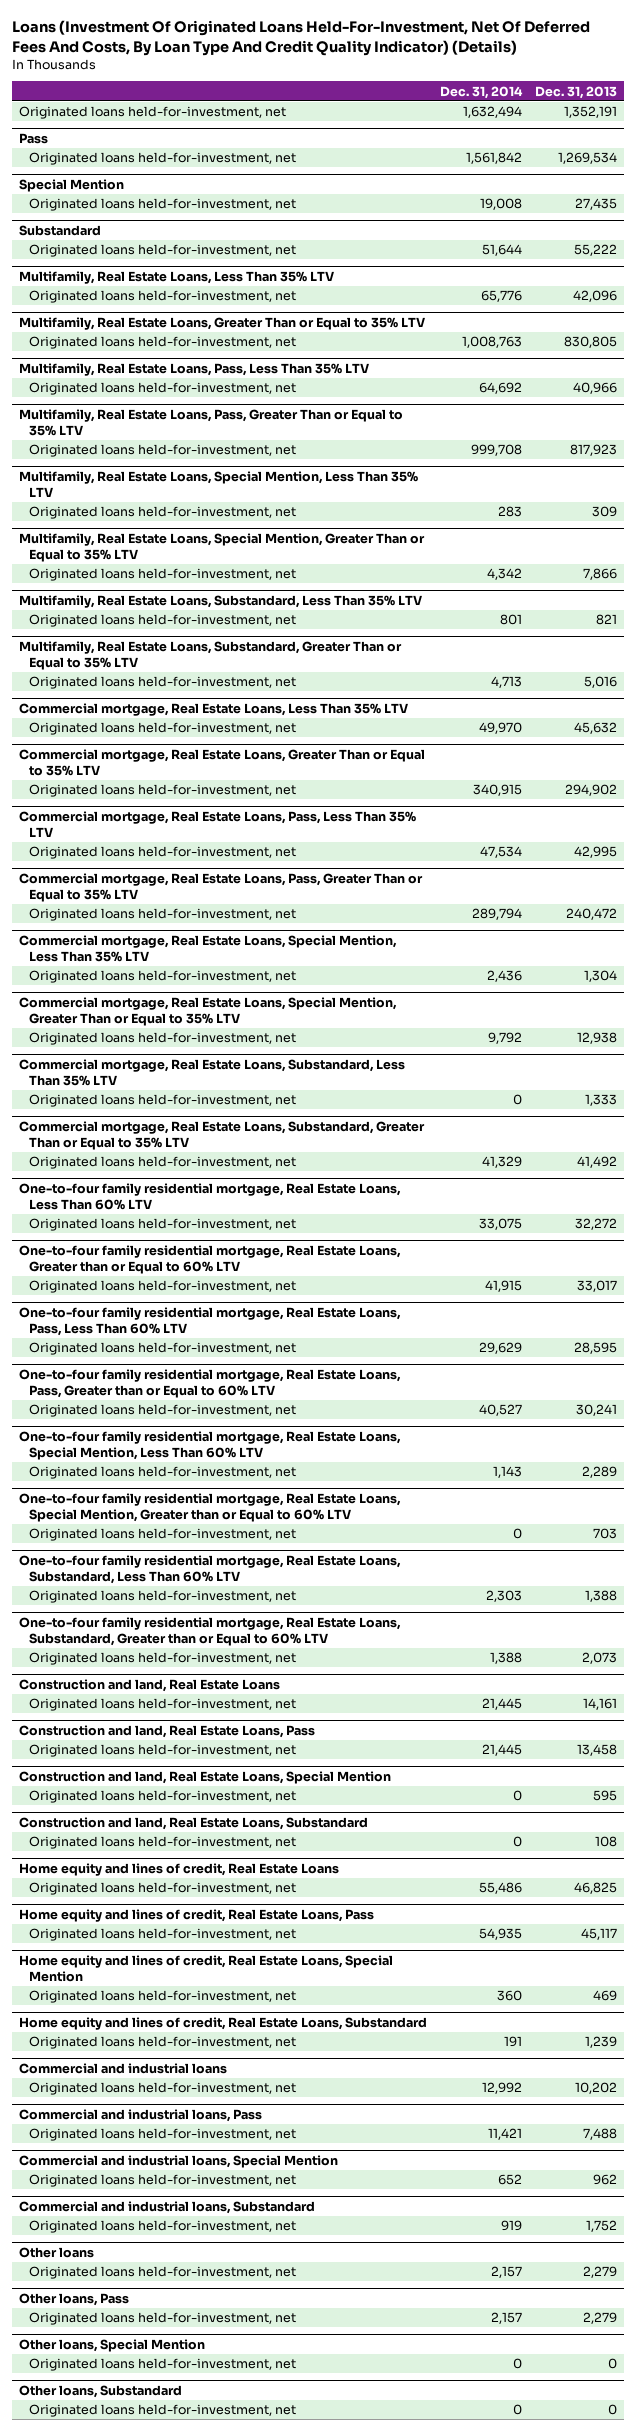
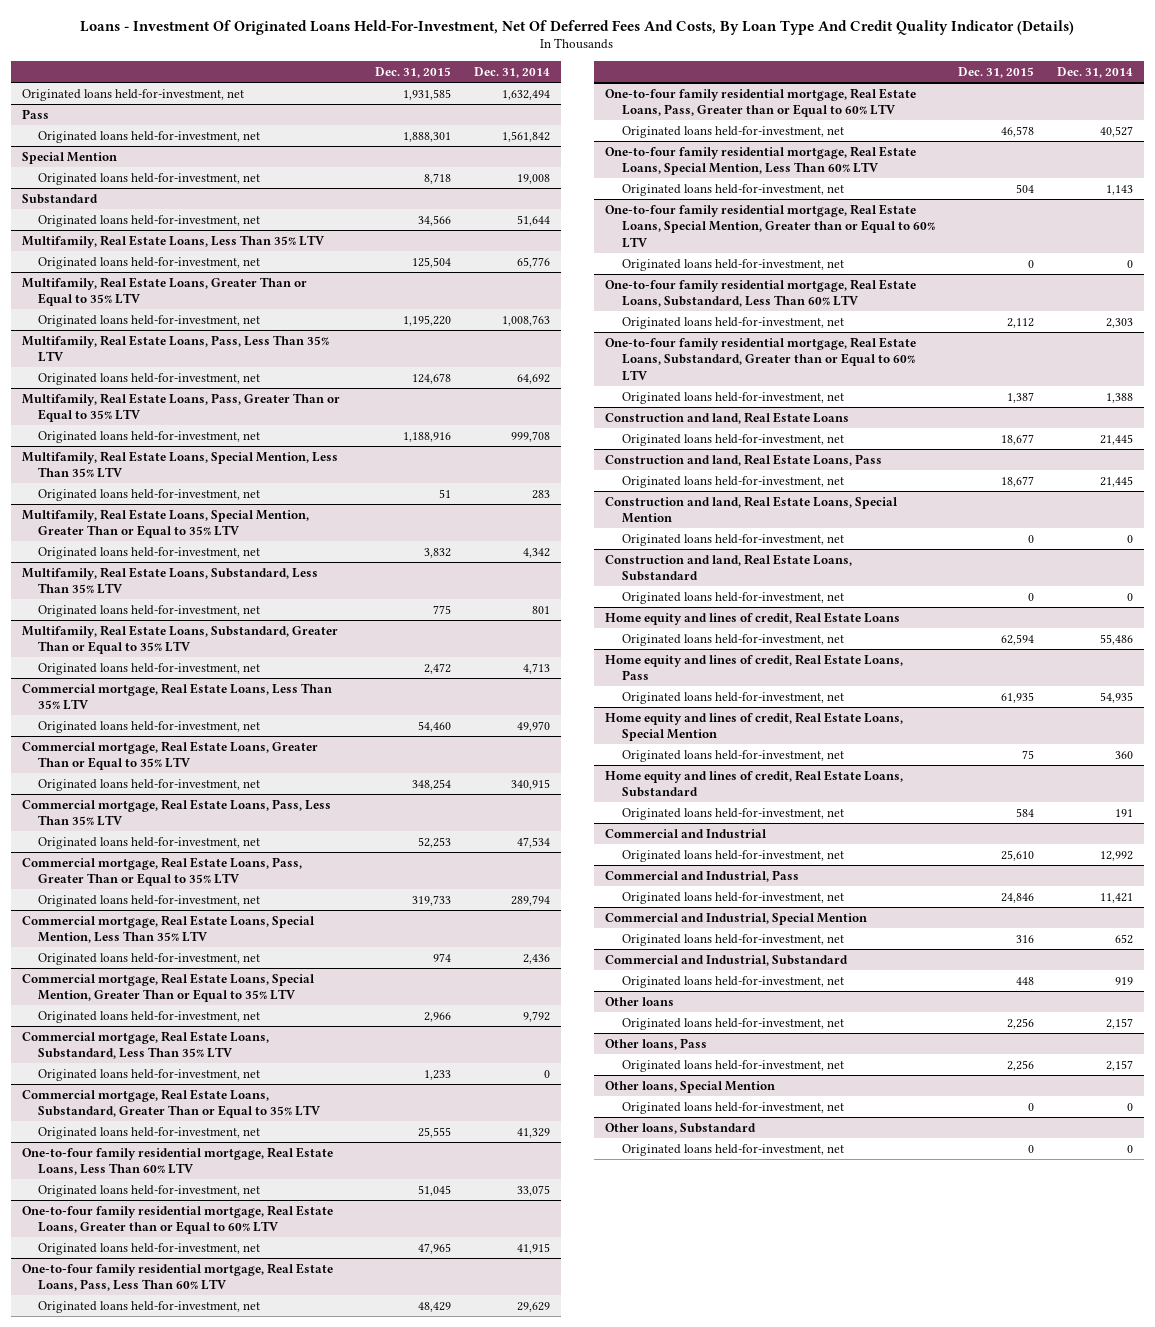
[12,20,591,56] Loans (Investment Of Originated Loans Held-For-Investment, Net Of Deferred Fees And Costs, By Loan Type And Credit Quality Indicator) (Details) -> [80,19,1075,35] Loans - Investment Of Originated Loans Held-For-Investment, Net Of Deferred Fees And Costs, By Loan Type And Credit Quality Indicator (Details)
[535,85,618,99] Dec. 31, 2013 -> none
none -> [374,67,451,79] Dec. 31, 2015
[18,2063,227,2075] Commercial and industrial loans -> [605,828,768,838] Commercial and Industrial
[18,2109,262,2123] Commercial and industrial loans, Pass -> [605,869,800,882] Commercial and Industrial, Pass
[18,2155,338,2169] Commercial and industrial loans, Special Mention -> [605,912,868,925] Commercial and Industrial, Special Mention
[18,2201,315,2215] Commercial and industrial loans, Substandard -> [605,954,849,966] Commercial and Industrial, Substandard

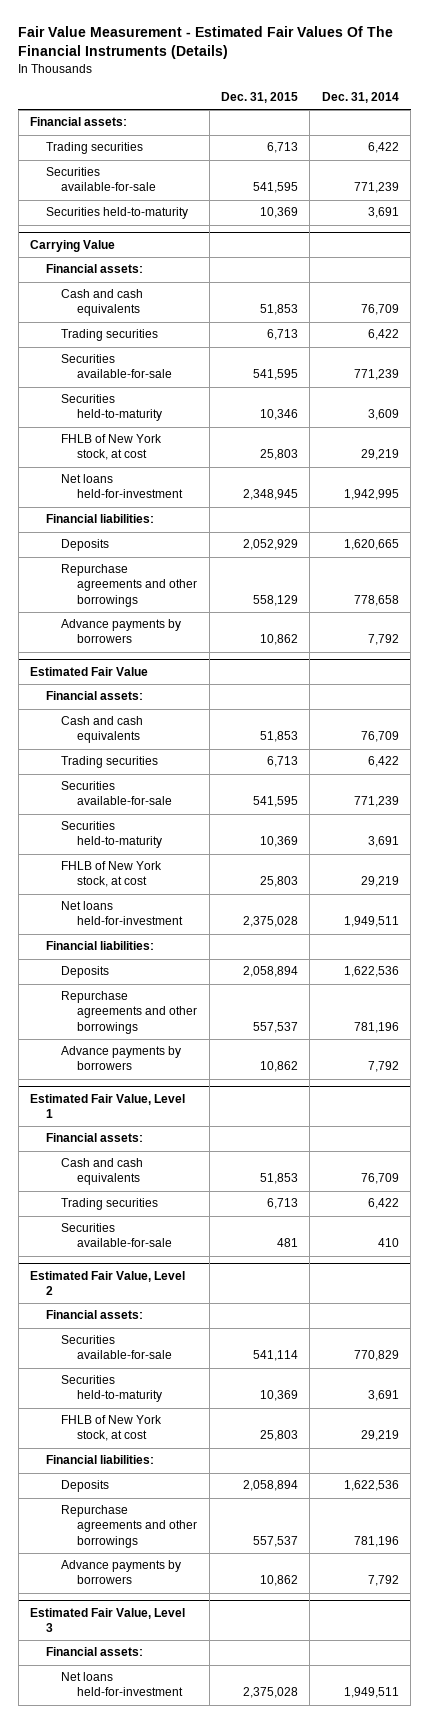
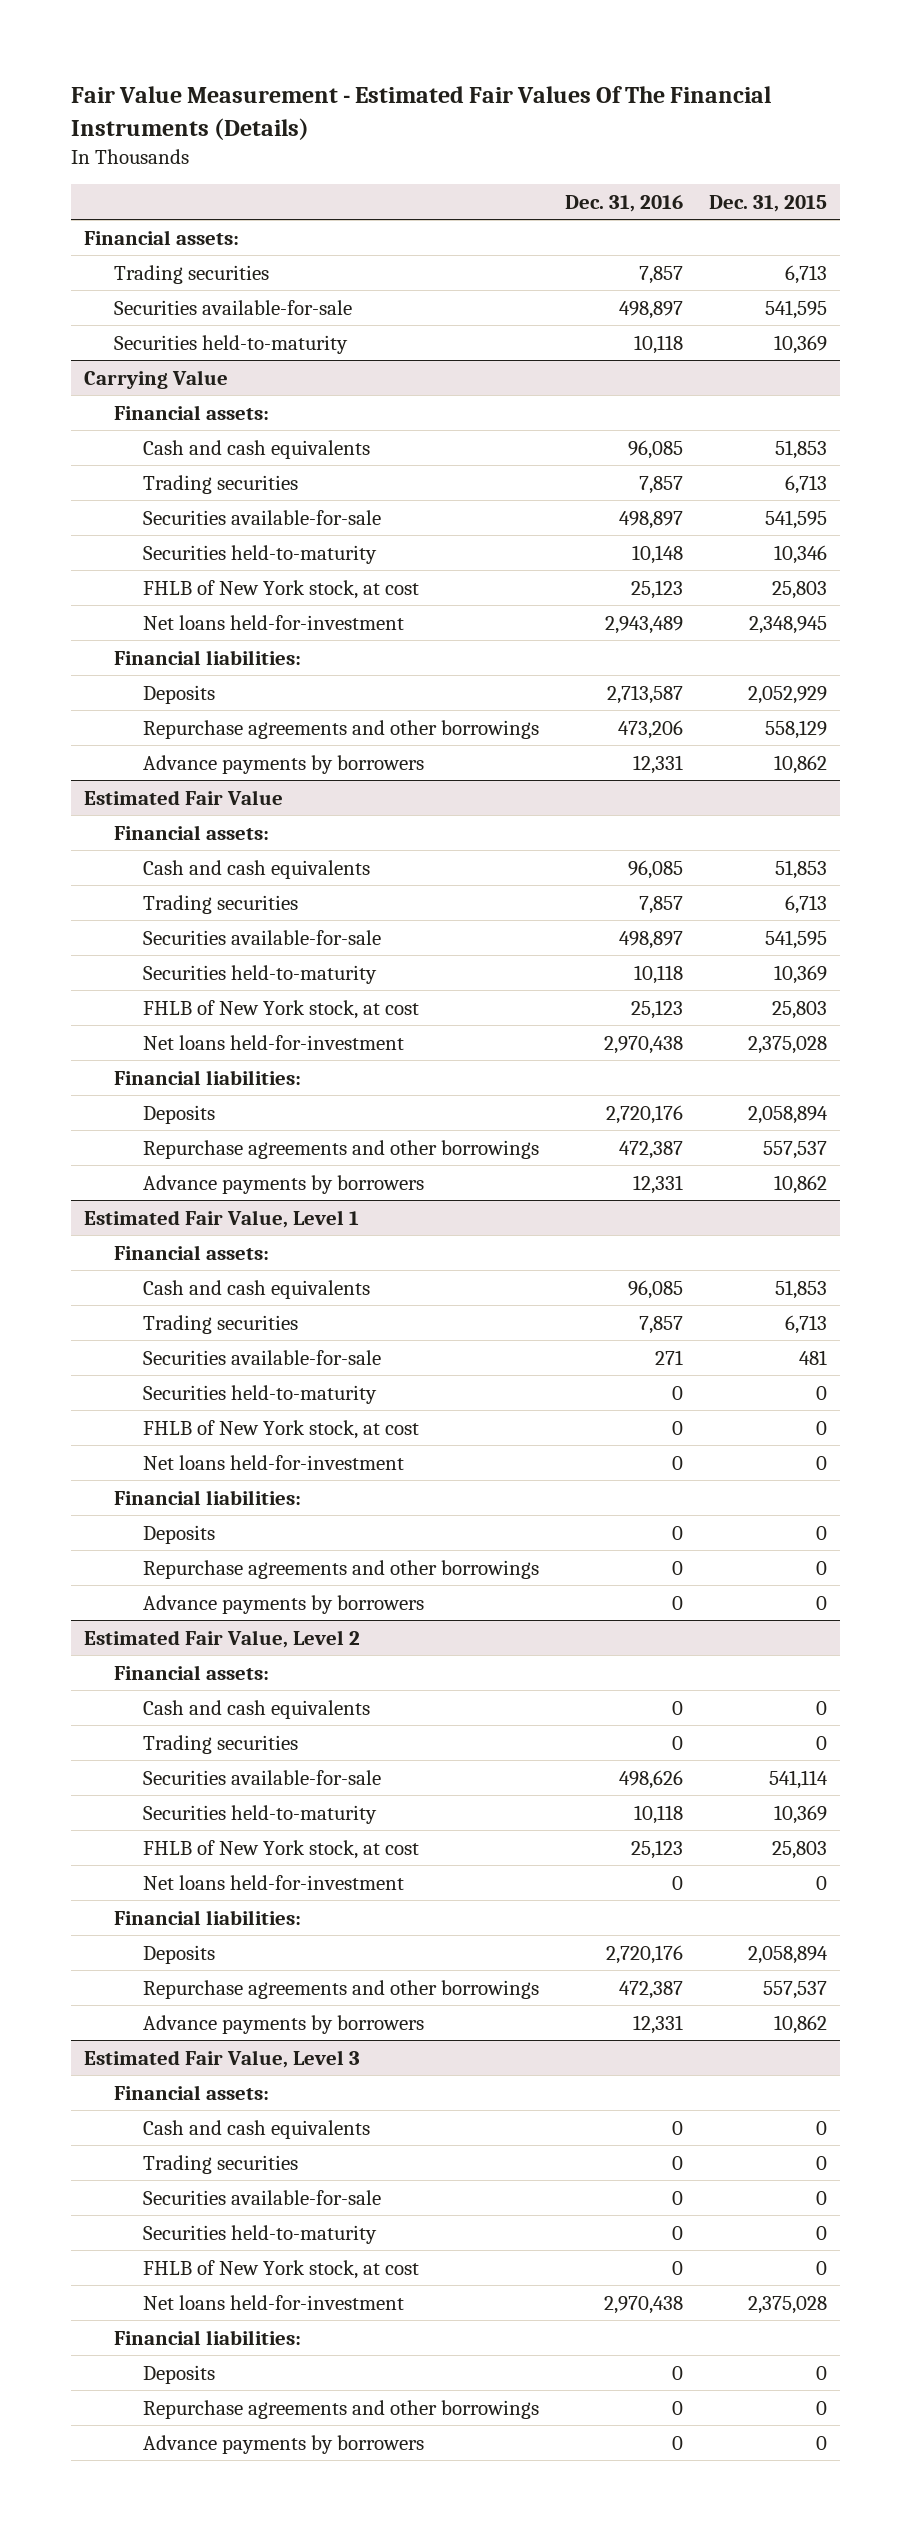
[321,92,399,104] Dec. 31, 2014 -> none
none -> [565,194,684,212] Dec. 31, 2016
none -> [143,1384,378,1404] Securities held-to-maturity
none -> [143,1419,420,1439] FHLB of New York stock, at cost
none -> [143,1454,405,1470] Net loans held-for-investment
none -> [113,1489,301,1505] Financial liabilities:
none -> [143,1524,216,1544] Deposits
none -> [143,1559,540,1579] Repurchase agreements and other borrowings
none -> [143,1594,425,1614] Advance payments by borrowers
none -> [143,1699,371,1719] Cash and cash equivalents
none -> [143,1734,299,1754] Trading securities
none -> [143,1874,405,1890] Net loans held-for-investment
none -> [143,2119,371,2139] Cash and cash equivalents
none -> [143,2154,299,2174] Trading securities
none -> [143,2189,382,2205] Securities available-for-sale
none -> [143,2224,378,2244] Securities held-to-maturity
none -> [143,2259,420,2279] FHLB of New York stock, at cost
none -> [113,2329,301,2345] Financial liabilities:
none -> [143,2364,216,2384] Deposits
none -> [143,2399,540,2419] Repurchase agreements and other borrowings
none -> [143,2434,425,2454] Advance payments by borrowers

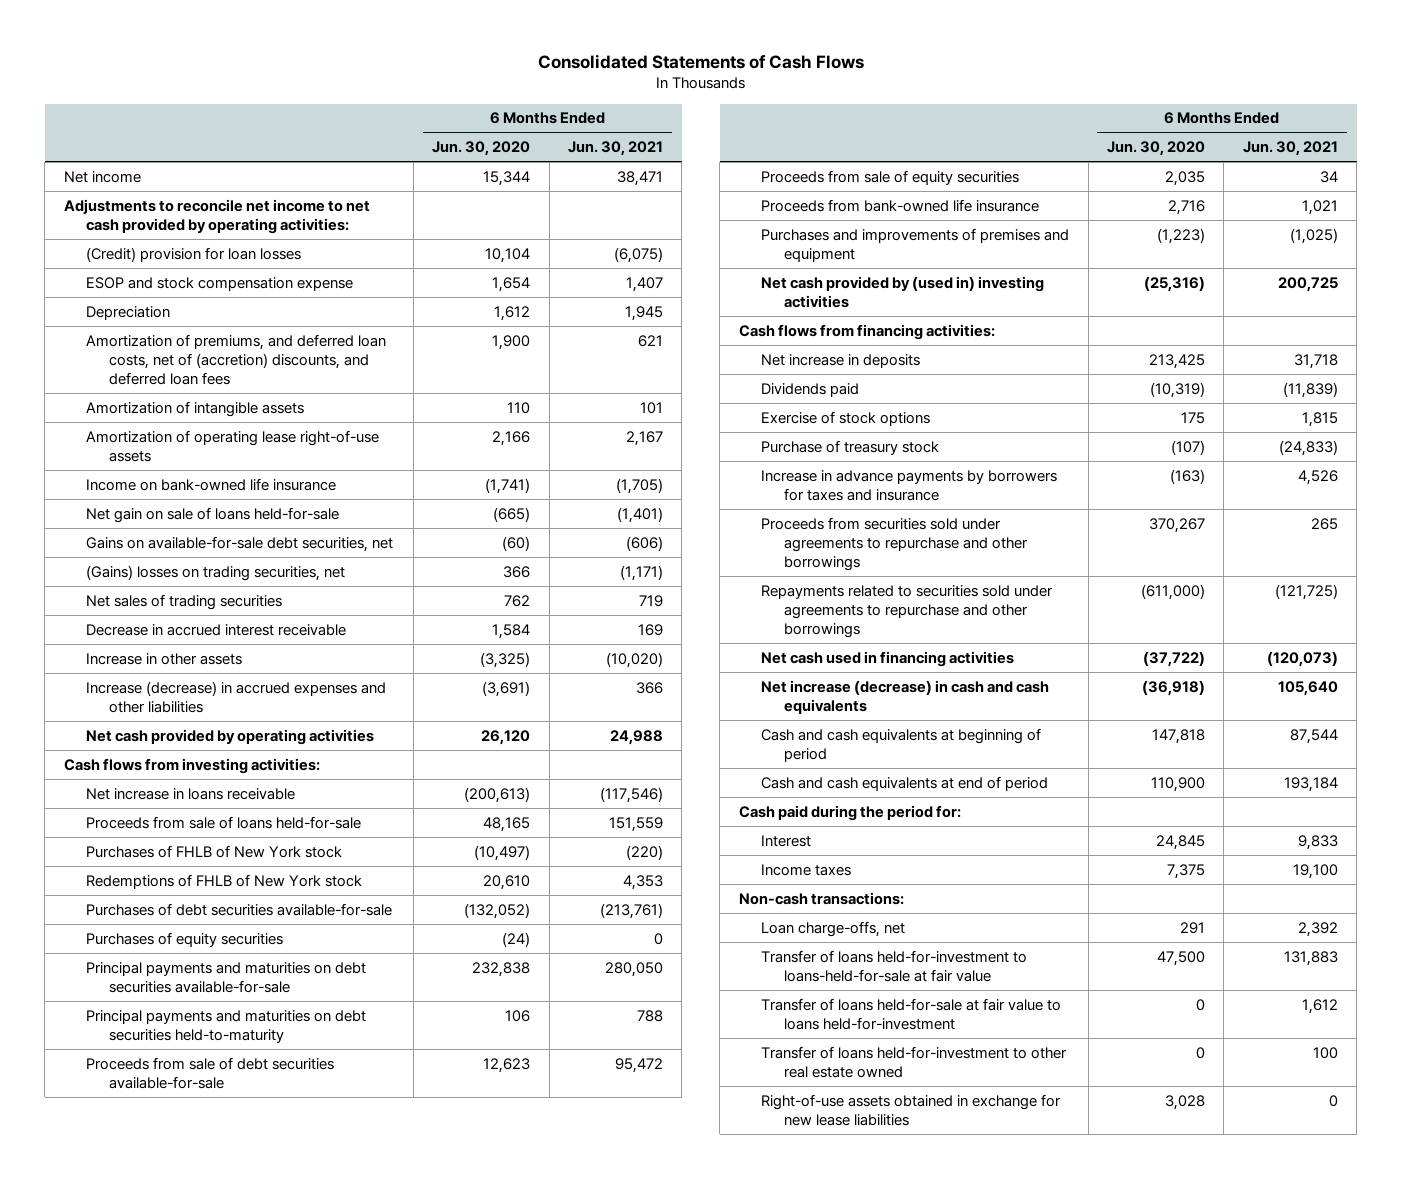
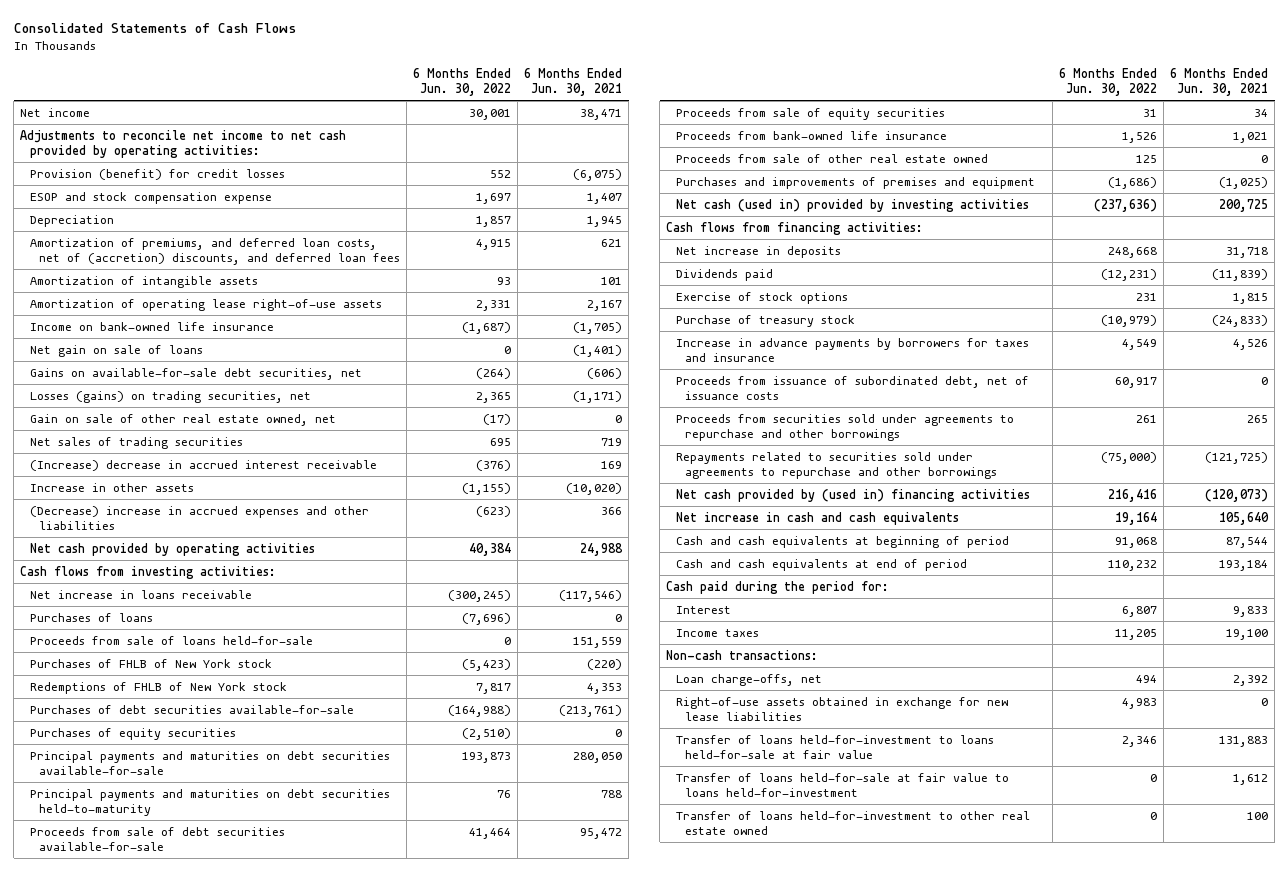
[432,141,531,157] Jun. 30, 2020 -> none
none -> [413,67,512,97] 6 Months Ended Jun. 30, 2022
[86,246,302,262] (Credit) provision for loan losses -> [29,168,285,180] Provision (benefit) for credit losses
[86,506,340,523] Net gain on sale of loans held-for-sale -> [29,344,203,357] Net gain on sale of loans
[86,564,346,581] (Gains) losses on trading securities, net -> [29,390,311,403] Losses (gains) on trading securities, net
none -> [29,413,336,426] Gain on sale of other real estate owned, net
[86,623,347,636] Decrease in accrued interest receivable -> [29,459,377,471] (Increase) decrease in accrued interest receivable
[86,680,387,713] Increase (decrease) in accrued expenses and other liabilities -> [29,505,369,531] (Decrease) increase in accrued expenses and other liabilities
none -> [29,612,153,622] Purchases of loans
none -> [675,153,988,163] Proceeds from sale of other real estate owned
[761,275,1045,308] Net cash provided by (used in) investing activities -> [675,198,1029,212] Net cash (used in) provided by investing activities
none -> [675,375,1029,401] Proceeds from issuance of subordinated debt, net of issuance costs
[761,650,1015,667] Net cash used in financing activities -> [675,488,1030,502] Net cash provided by (used in) financing activities
[761,679,1050,714] Net increase (decrease) in cash and cash equivalents -> [675,511,959,525] Net increase in cash and cash equivalents
[761,1093,1062,1126] Right-of-use assets obtained in exchange for new lease liabilities -> [675,696,1008,722] Right-of-use assets obtained in exchange for new lease liabilities
[761,949,1028,982] Transfer of loans held-for-investment to loans-held-for-sale at fair value -> [675,734,994,760] Transfer of loans held-for-investment to loans held-for-sale at fair value

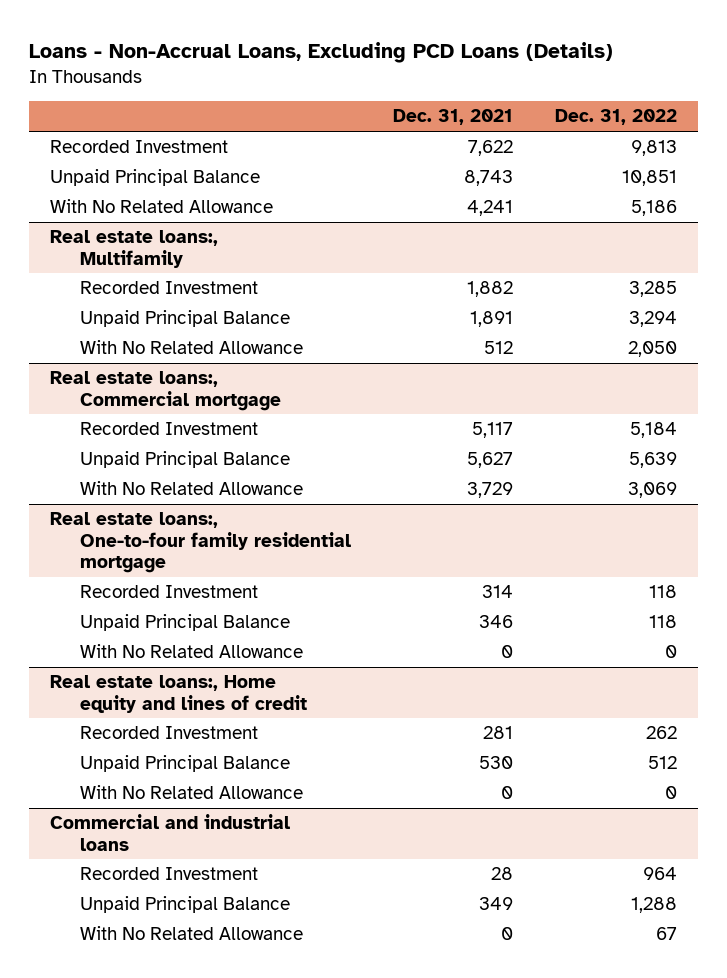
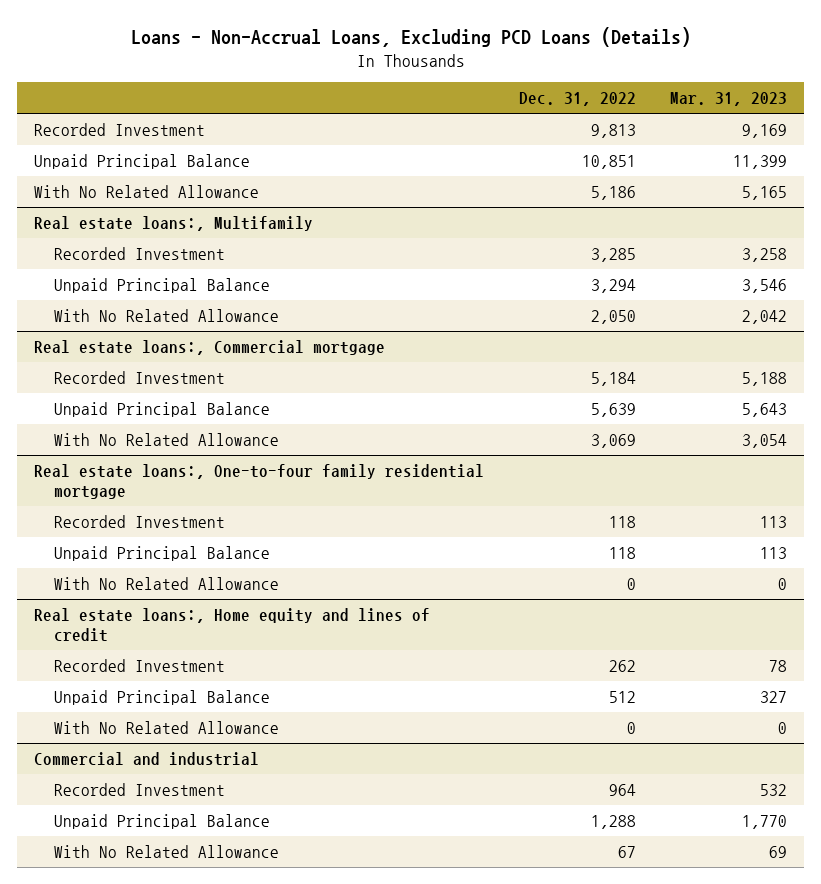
[392,109,513,126] Dec. 31, 2021 -> none
none -> [670,92,788,107] Mar. 31, 2023
[50,814,291,851] Commercial and industrial loans -> [33,751,259,766] Commercial and industrial

